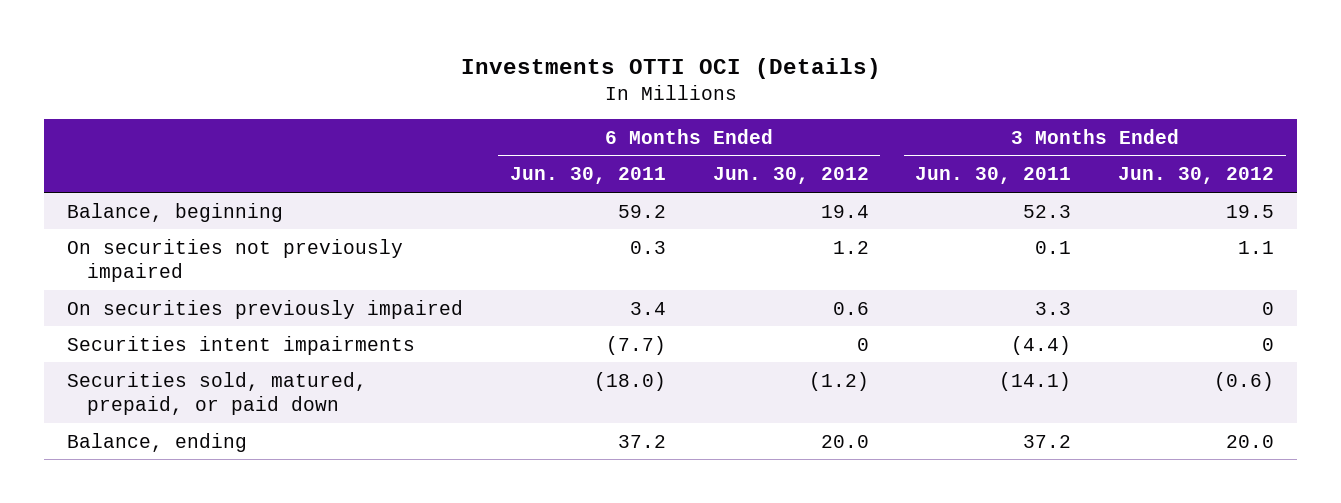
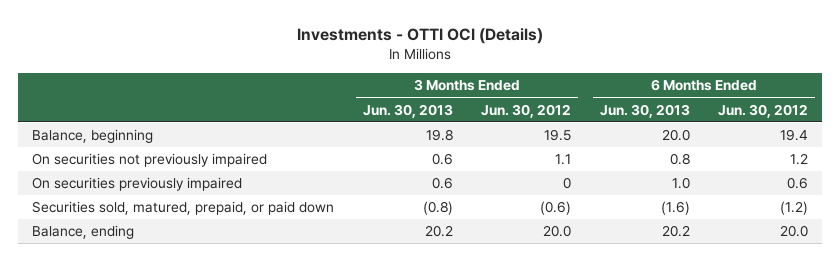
[460,57,881,79] Investments OTTI OCI (Details) -> [297,28,544,45] Investments - OTTI OCI (Details)
[509,167,666,185] Jun. 30, 2011 -> none
[915,167,1072,185] Jun. 30, 2011 -> none
none -> [362,103,453,118] Jun. 30, 2013
none -> [599,103,690,118] Jun. 30, 2013
[67,335,416,355] Securities intent impairments -> none

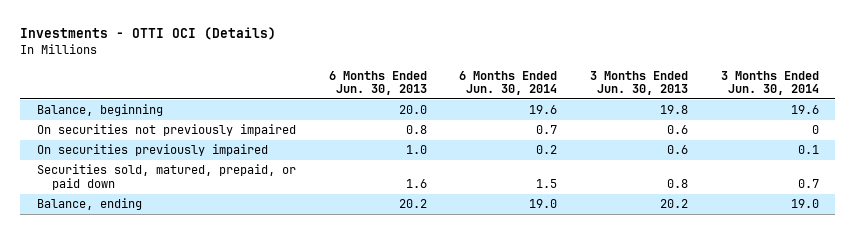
[481,103,572,118] Jun. 30, 2012 -> none
[718,103,809,118] Jun. 30, 2012 -> none
none -> [459,70,558,96] 6 Months Ended Jun. 30, 2014
none -> [720,70,819,96] 3 Months Ended Jun. 30, 2014
[422,201,453,216] (0.8) -> [667,178,689,188] 0.8
[660,201,690,216] (1.6) -> [405,178,427,188] 1.6

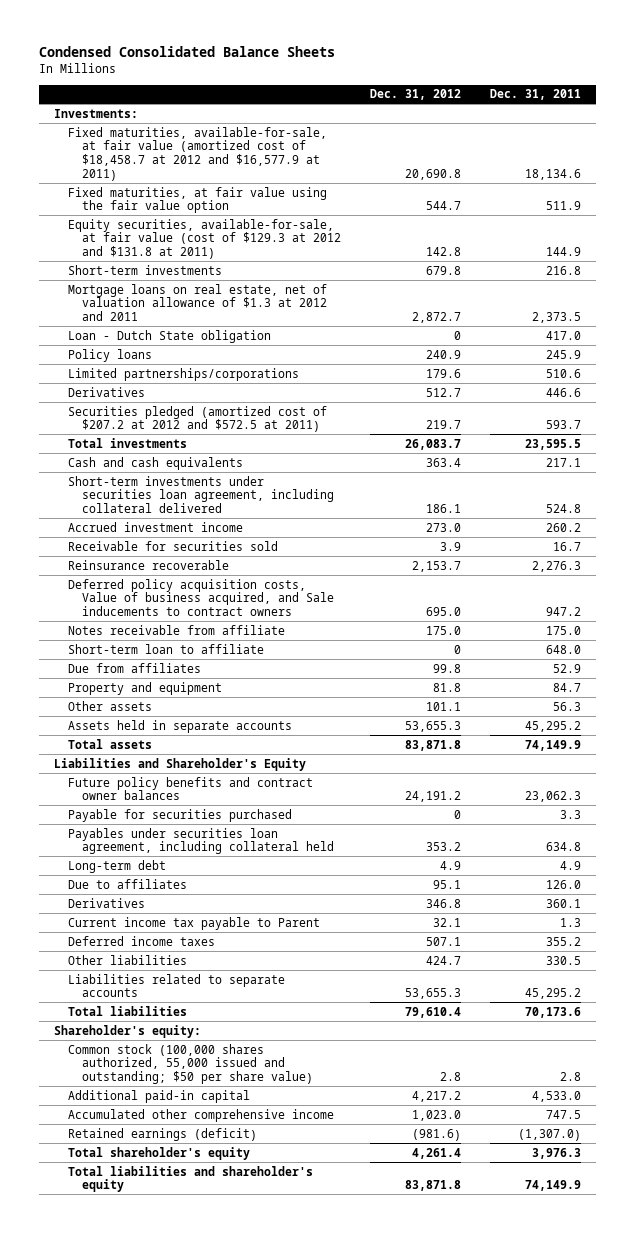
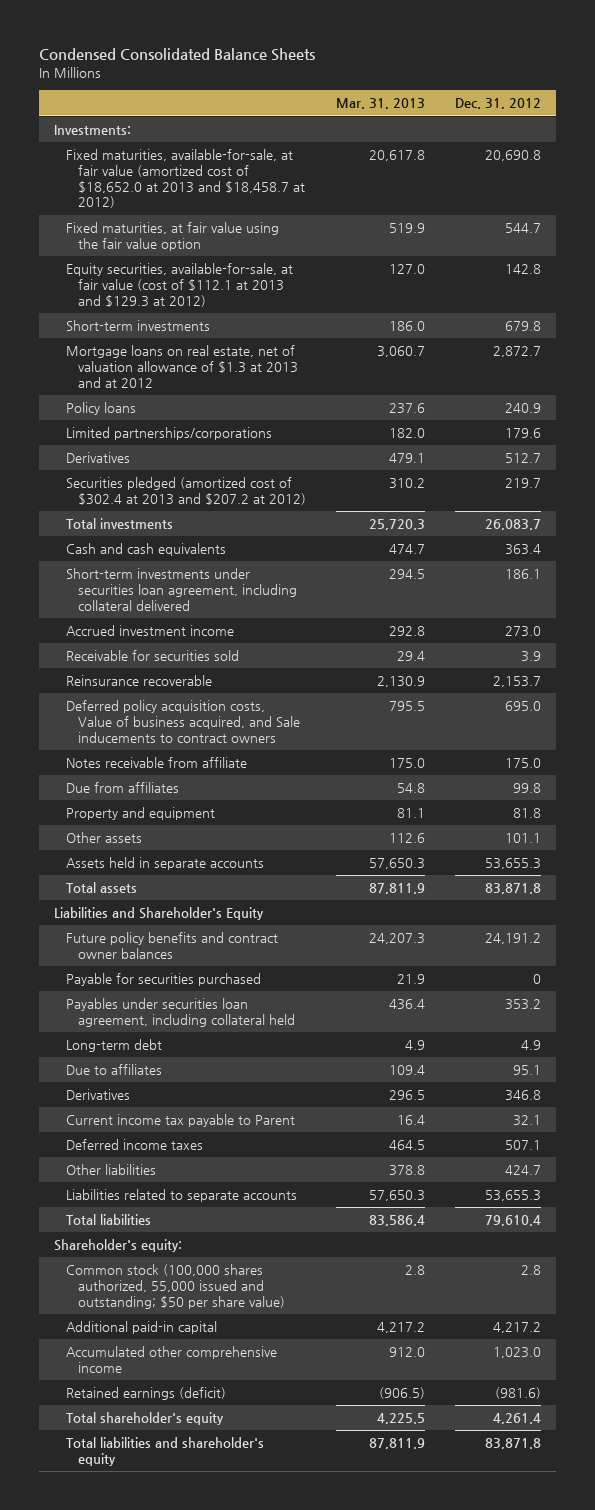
[490,89,582,101] Dec. 31, 2011 -> none
none -> [336,98,426,110] Mar. 31, 2013
[67,126,327,181] Fixed maturities, available-for-sale, at fair value (amortized cost of $18,458.7 at 2012 and $16,577.9 at 2011) -> [65,149,306,209] Fixed maturities, available-for-sale, at fair value (amortized cost of $18,652.0 at 2013 and $18,458.7 at 2012)
[67,218,341,260] Equity securities, available-for-sale, at fair value (cost of $129.3 at 2012 and $131.8 at 2011) -> [65,263,293,307] Equity securities, available-for-sale, at fair value (cost of $112.1 at 2013 and $129.3 at 2012)
[67,329,271,343] Loan - Dutch State obligation -> none
[67,283,327,322] Mortgage loans on real estate, net of valuation allowance of $1.3 at 2012 and 2011 -> [65,345,299,388] Mortgage loans on real estate, net of valuation allowance of $1.3 at 2013 and at 2012
[67,405,327,433] Securities pledged (amortized cost of $207.2 at 2012 and $572.5 at 2011) -> [65,477,307,506] Securities pledged (amortized cost of $302.4 at 2013 and $207.2 at 2012)
[67,643,264,654] Short-term loan to affiliate -> none

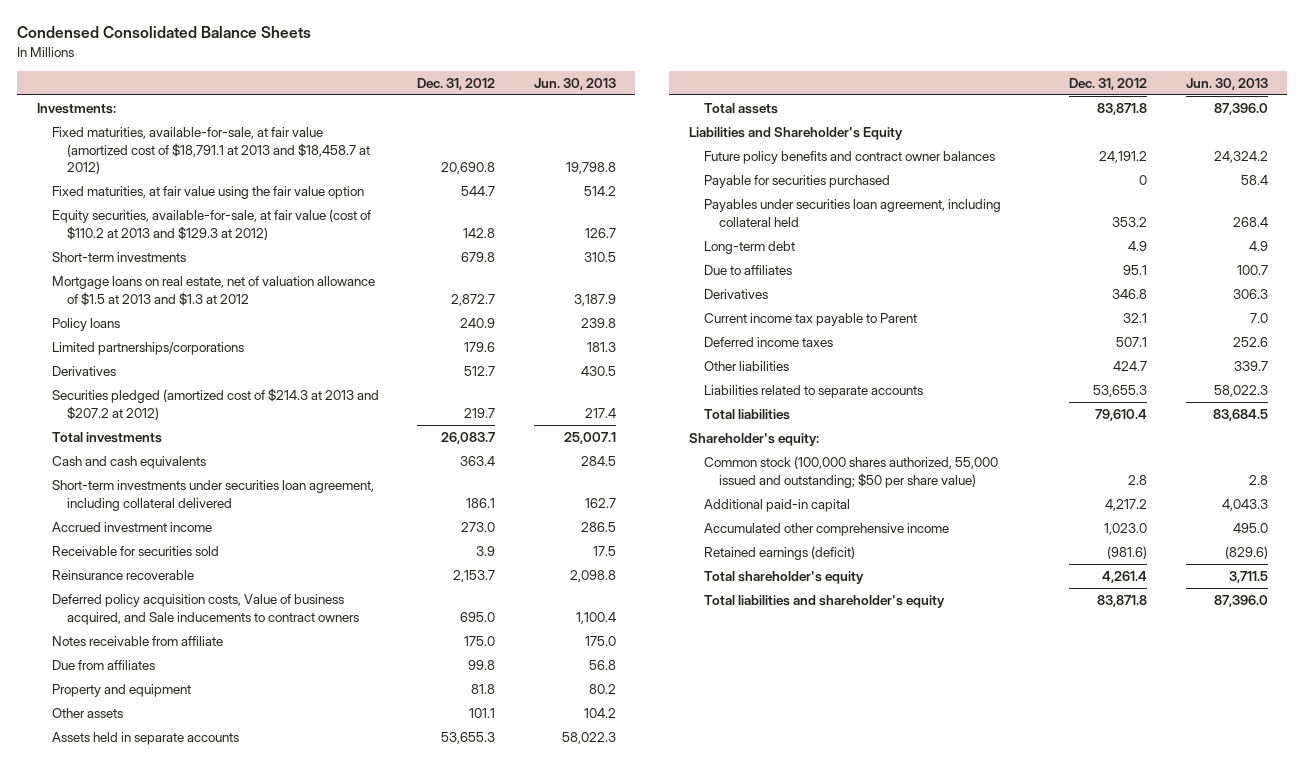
[336,98,426,110] Mar. 31, 2013 -> none
none -> [533,77,616,90] Jun. 30, 2013
[65,149,306,209] Fixed maturities, available-for-sale, at fair value (amortized cost of $18,652.0 at 2013 and $18,458.7 at 2012) -> [51,127,370,175] Fixed maturities, available-for-sale, at fair value (amortized cost of $18,791.1 at 2013 and $18,458.7 at 2012)
[65,263,293,307] Equity securities, available-for-sale, at fair value (cost of $112.1 at 2013 and $129.3 at 2012) -> [51,209,371,240] Equity securities, available-for-sale, at fair value (cost of $110.2 at 2013 and $129.3 at 2012)
[65,345,299,388] Mortgage loans on real estate, net of valuation allowance of $1.3 at 2013 and at 2012 -> [51,276,375,306] Mortgage loans on real estate, net of valuation allowance of $1.5 at 2013 and $1.3 at 2012
[65,477,307,506] Securities pledged (amortized cost of $302.4 at 2013 and $207.2 at 2012) -> [51,388,379,420] Securities pledged (amortized cost of $214.3 at 2013 and $207.2 at 2012)

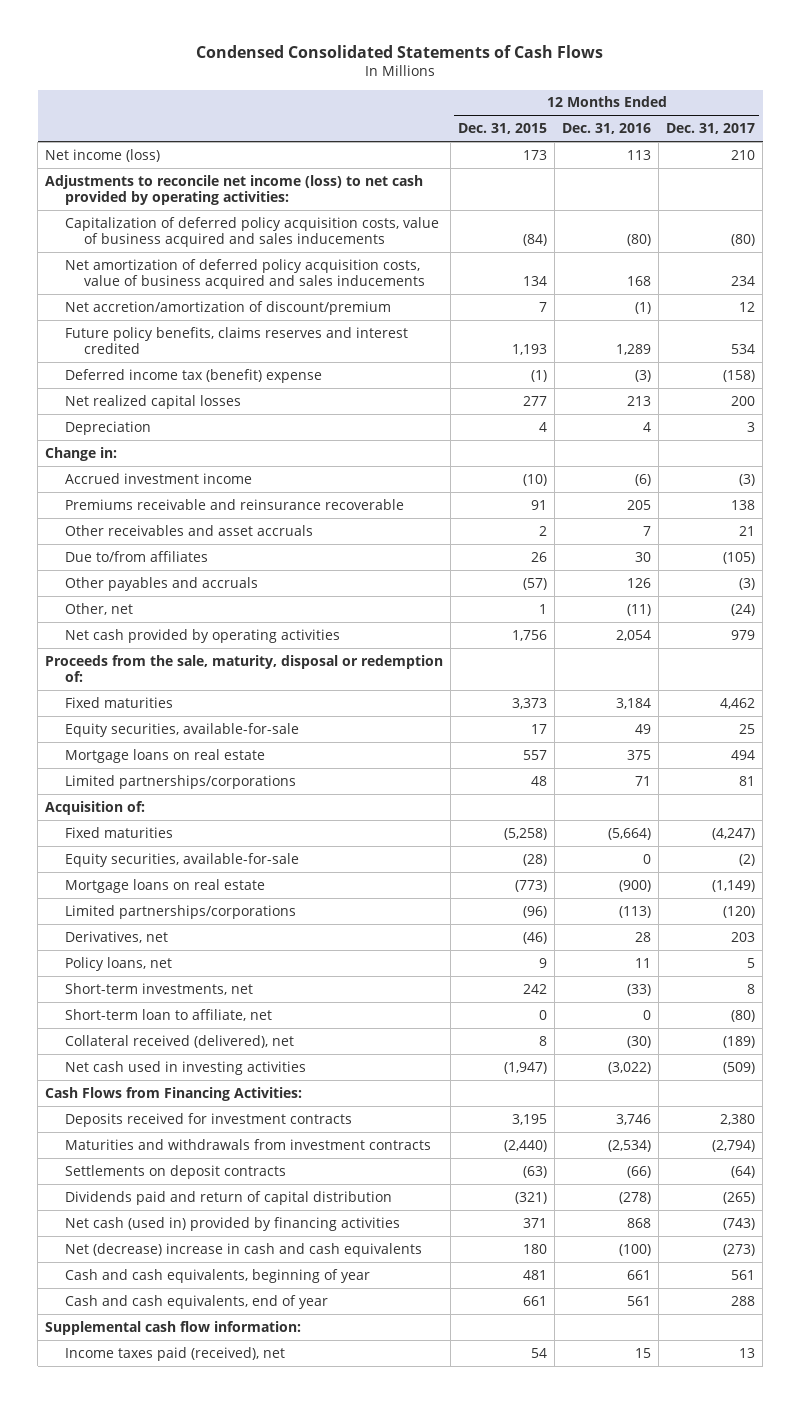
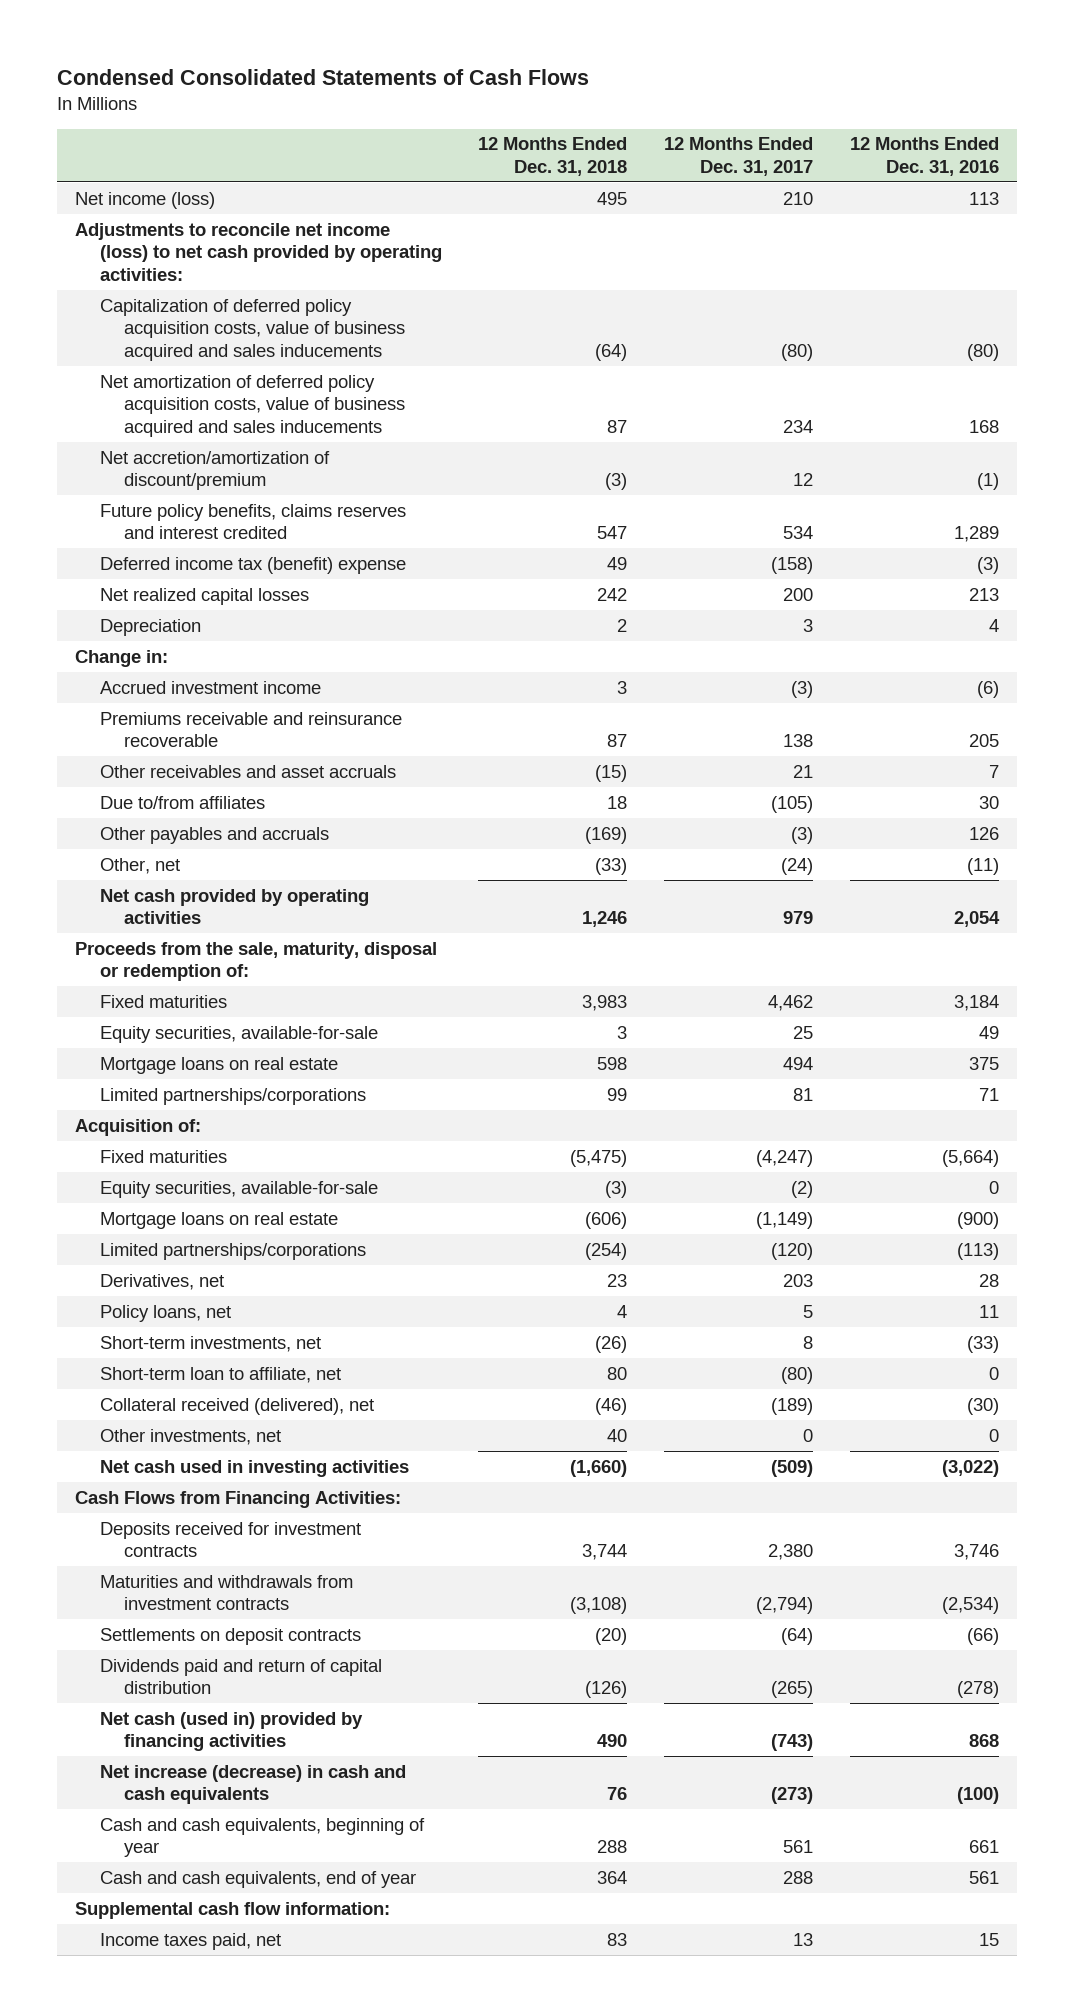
[458,123,548,135] Dec. 31, 2015 -> none
none -> [478,137,628,177] 12 Months Ended Dec. 31, 2018
none -> [99,1428,281,1445] Other investments, net
[64,1242,422,1257] Net (decrease) increase in cash and cash equivalents -> [99,1764,406,1805] Net increase (decrease) in cash and cash equivalents
[64,1346,285,1361] Income taxes paid (received), net -> [99,1932,281,1950] Income taxes paid, net

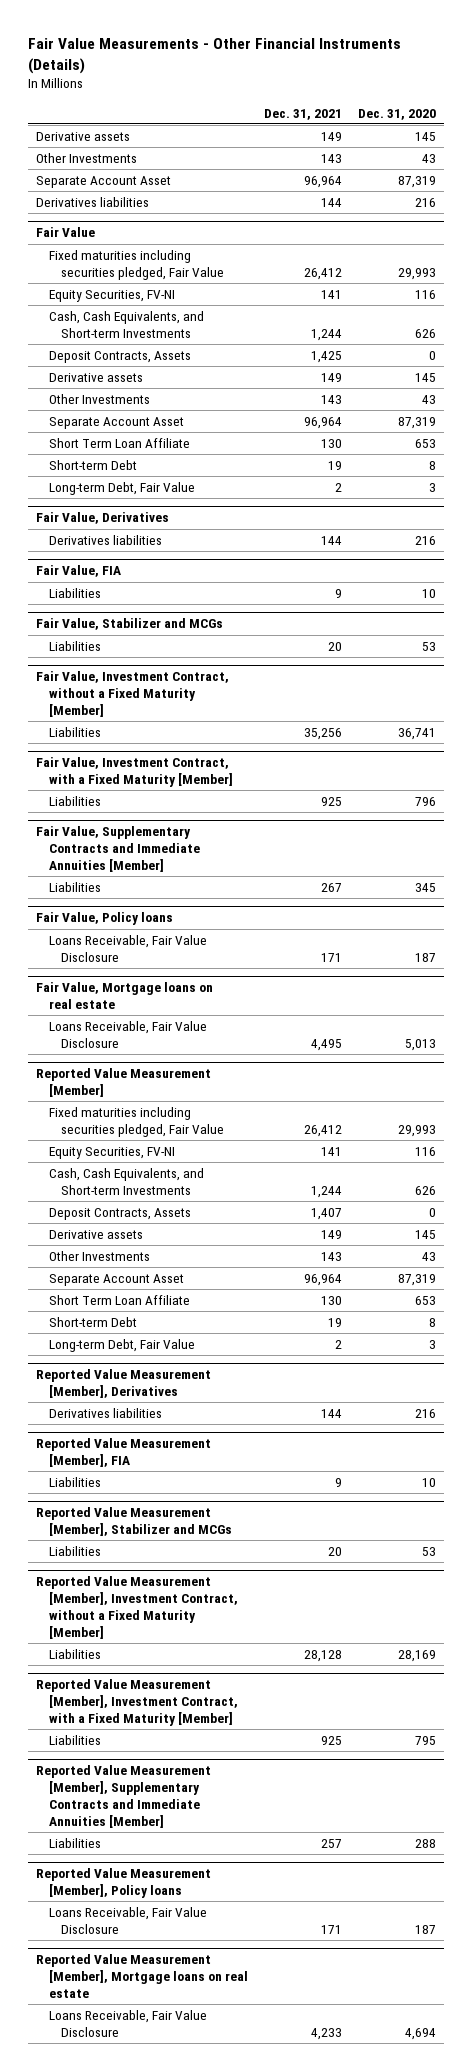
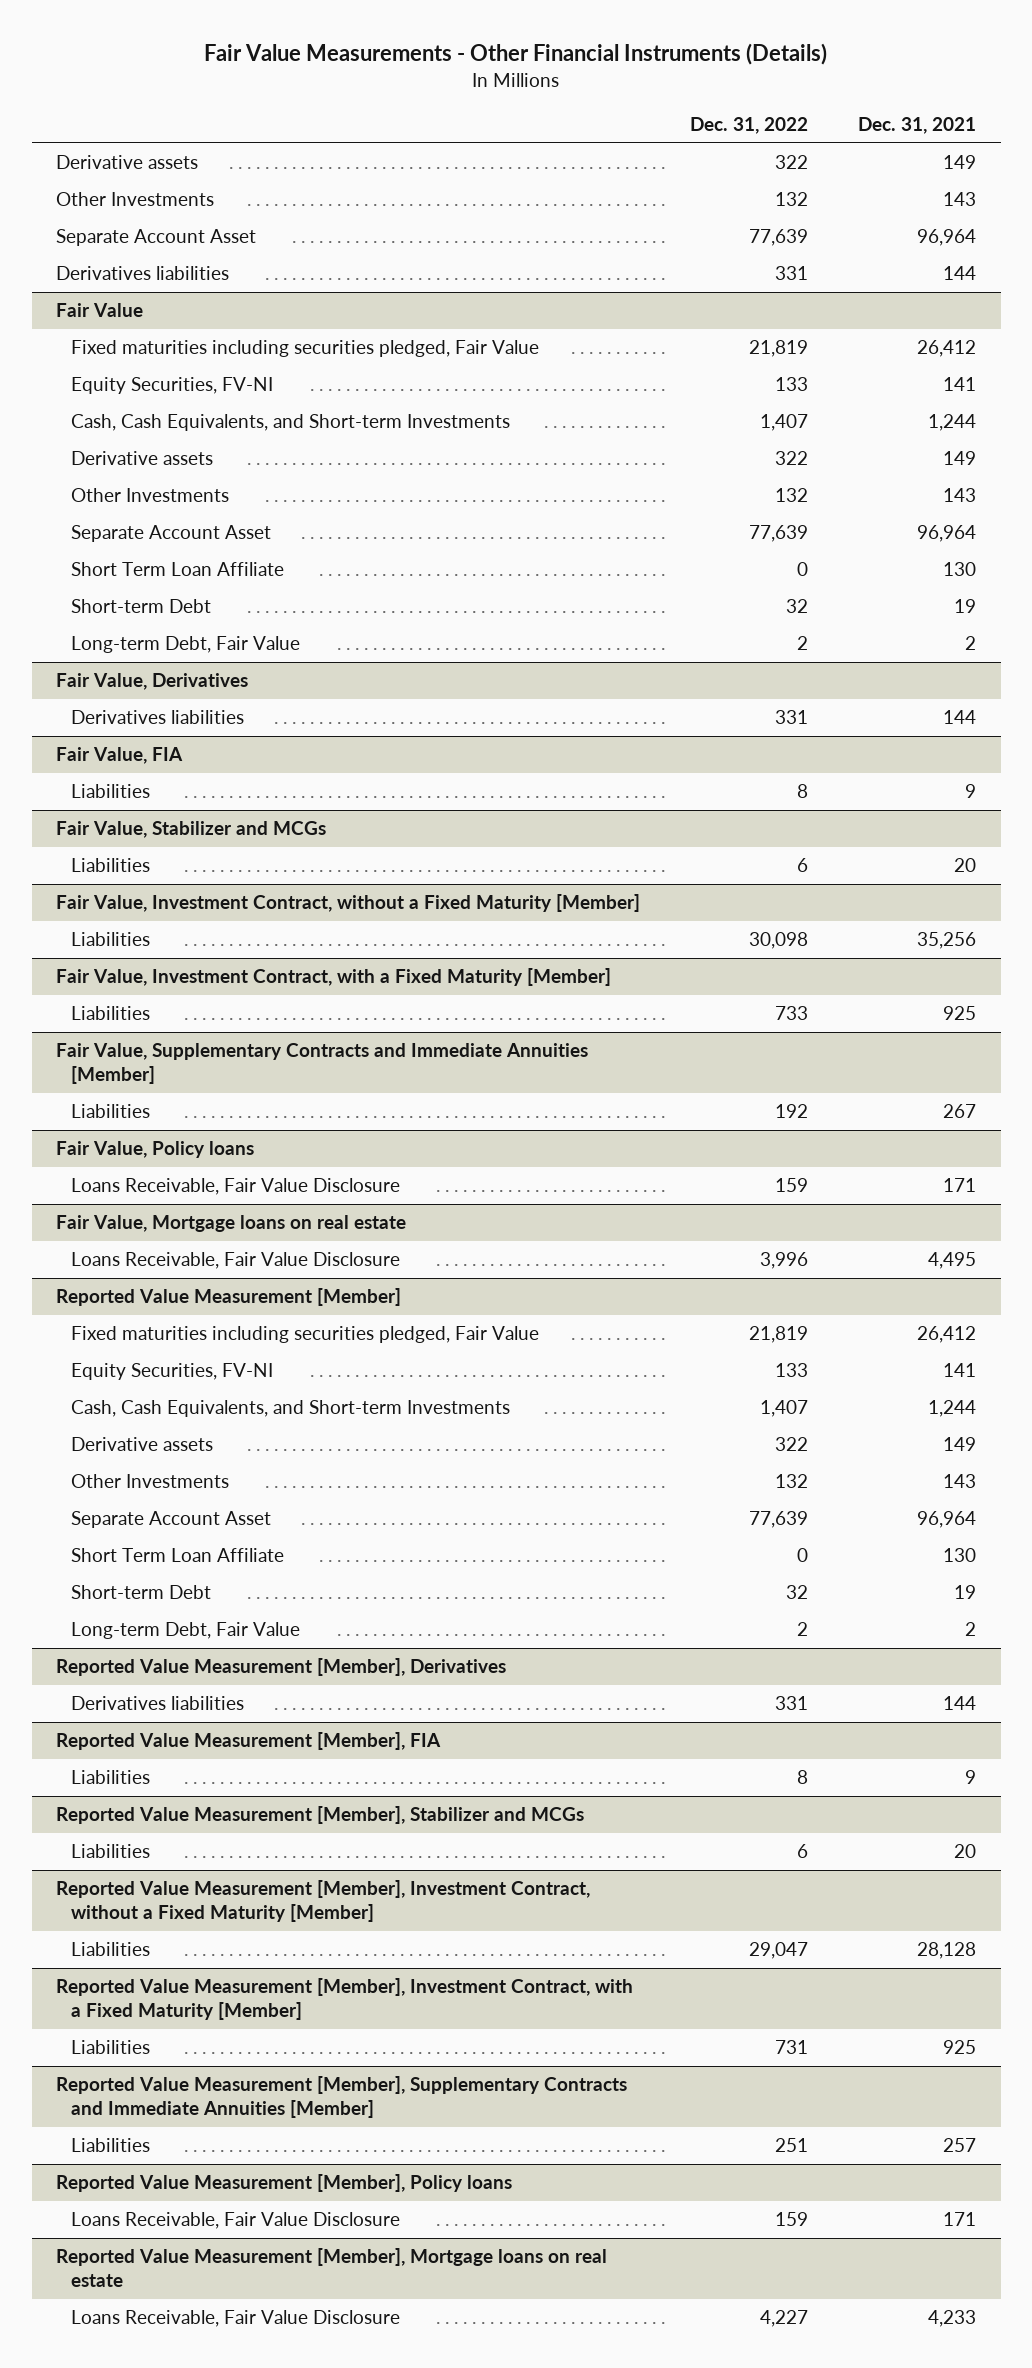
[358,108,437,120] Dec. 31, 2020 -> none
none -> [690,117,809,135] Dec. 31, 2022
[48,350,191,363] Deposit Contracts, Assets -> none
[48,1207,191,1220] Deposit Contracts, Assets -> none

